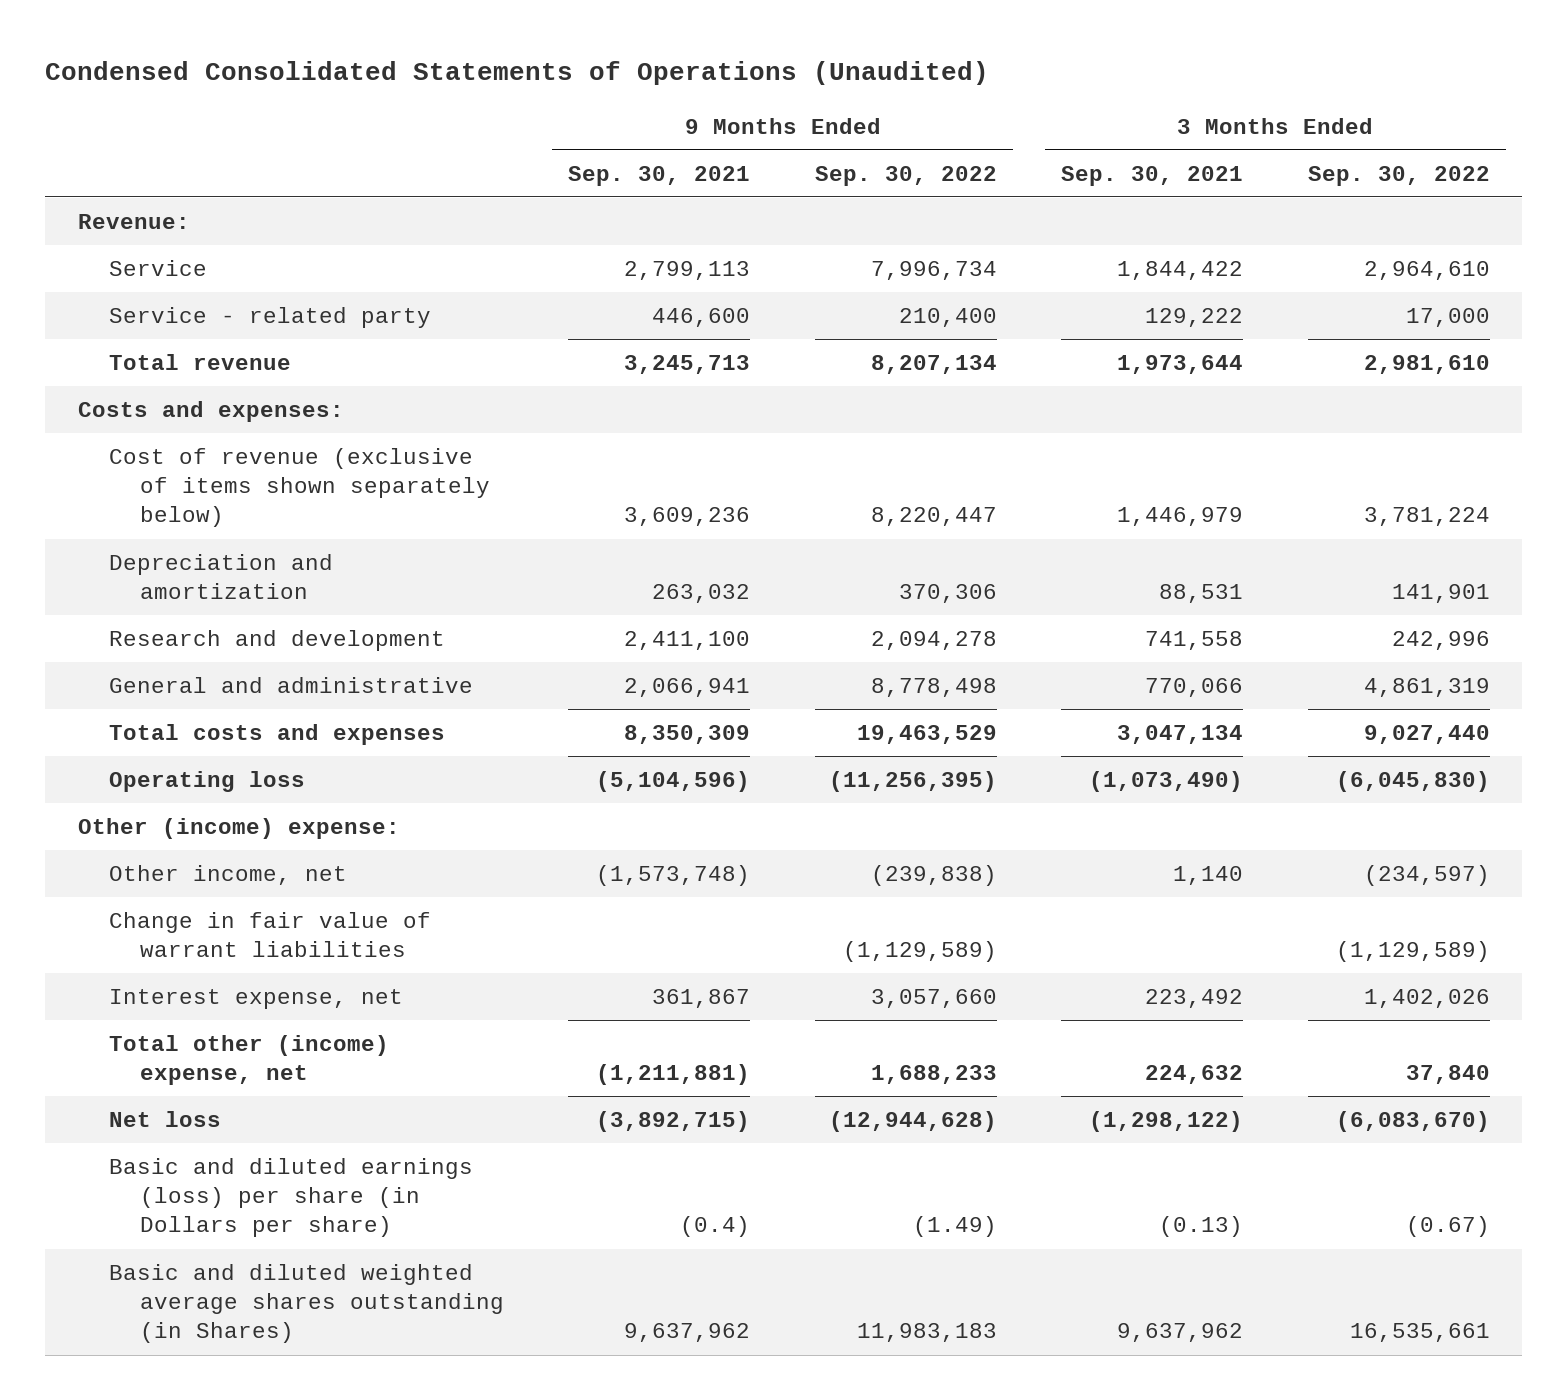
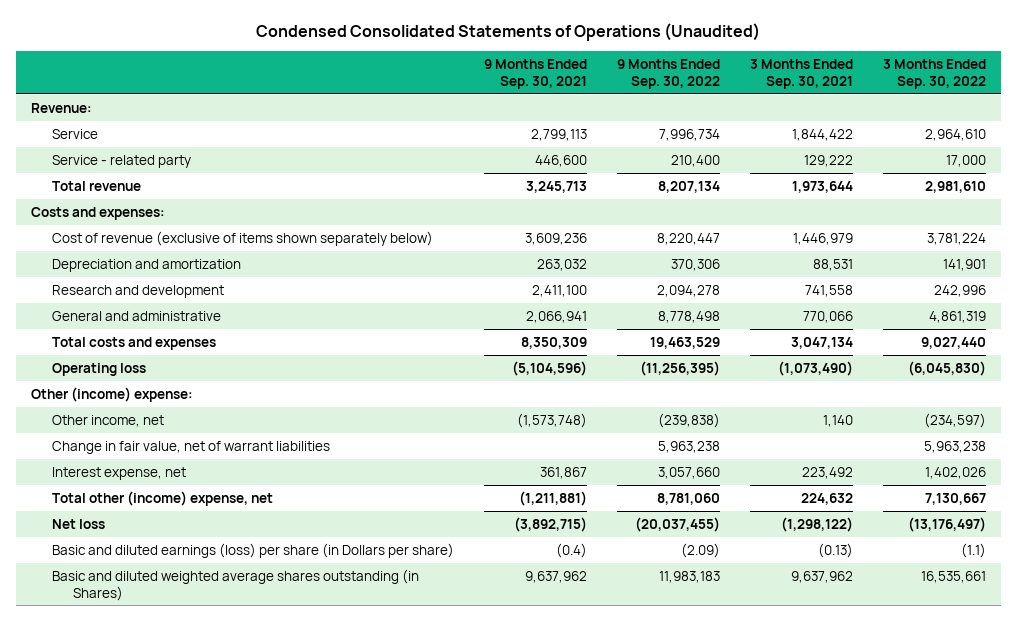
[108,911,431,958] Change in fair value of warrant liabilities -> [51,440,330,454] Change in fair value, net of warrant liabilities
[842,941,997,963] (1,129,589) -> [657,440,720,453] 5,963,238
[1335,941,1490,963] (1,129,589) -> [923,440,986,453] 5,963,238
[870,1065,997,1085] 1,688,233 -> [656,492,720,505] 8,781,060
[1405,1065,1490,1085] 37,840 -> [924,492,986,505] 7,130,667
[828,1110,997,1132] (12,944,628) -> [634,516,720,532] (20,037,455)
[1335,1110,1490,1132] (6,083,670) -> [907,516,986,532] (13,176,497)
[912,1216,997,1238] (1.49) -> [680,542,720,558] (2.09)
[1405,1216,1490,1238] (0.67) -> [960,542,986,558] (1.1)

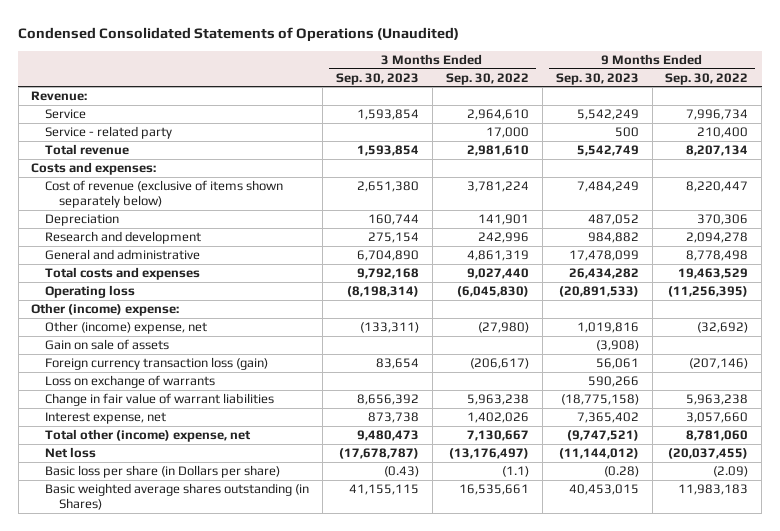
[483,58,587,89] 9 Months Ended Sep. 30, 2021 -> none
[749,58,853,89] 3 Months Ended Sep. 30, 2021 -> none
none -> [335,72,419,85] Sep. 30, 2023
none -> [555,72,639,85] Sep. 30, 2023
[51,258,241,272] Depreciation and amortization -> [45,214,120,227] Depreciation
[51,414,164,427] Other income, net -> [45,321,208,335] Other (income) expense, net
[657,412,720,428] (239,838) -> [697,322,749,334] (32,692)
[923,412,986,428] (234,597) -> [477,322,529,334] (27,980)
none -> [45,339,170,351] Gain on sale of assets
none -> [45,357,269,371] Foreign currency transaction loss (gain)
none -> [45,375,216,389] Loss on exchange of warrants
[51,440,330,454] Change in fair value, net of warrant liabilities -> [45,393,275,407] Change in fair value of warrant liabilities
[51,542,454,558] Basic and diluted earnings (loss) per share (in Dollars per share) -> [45,465,281,479] Basic loss per share (in Dollars per share)
[51,568,419,601] Basic and diluted weighted average shares outstanding (in Shares) -> [45,483,310,510] Basic weighted average shares outstanding (in Shares)

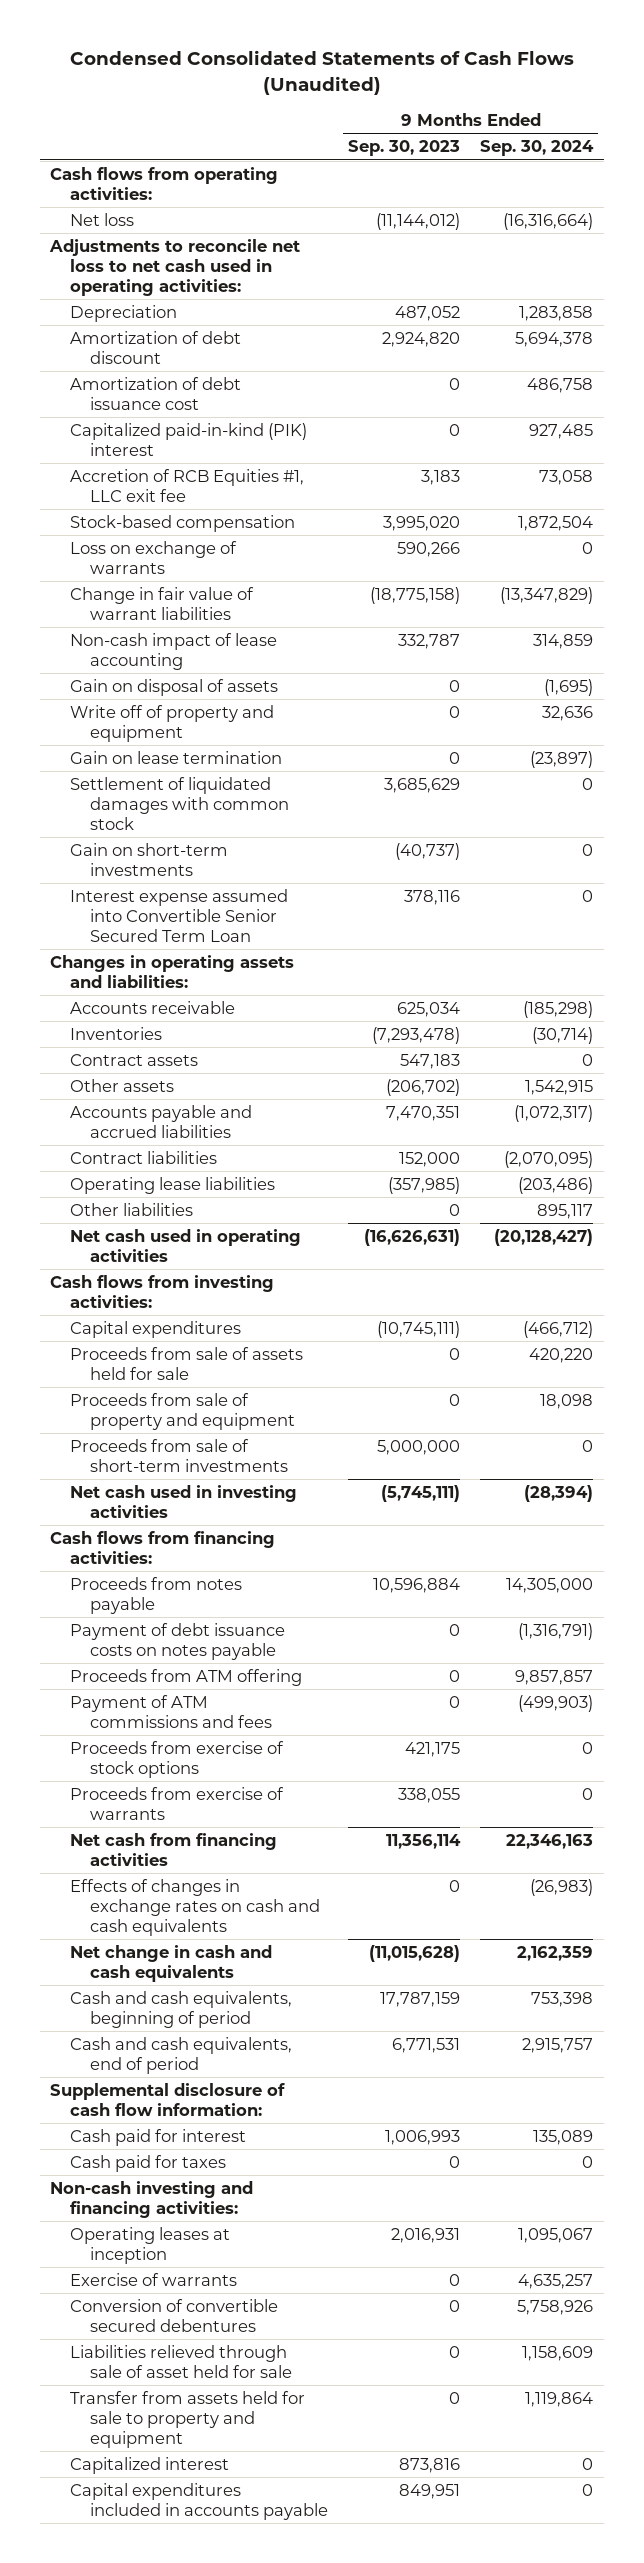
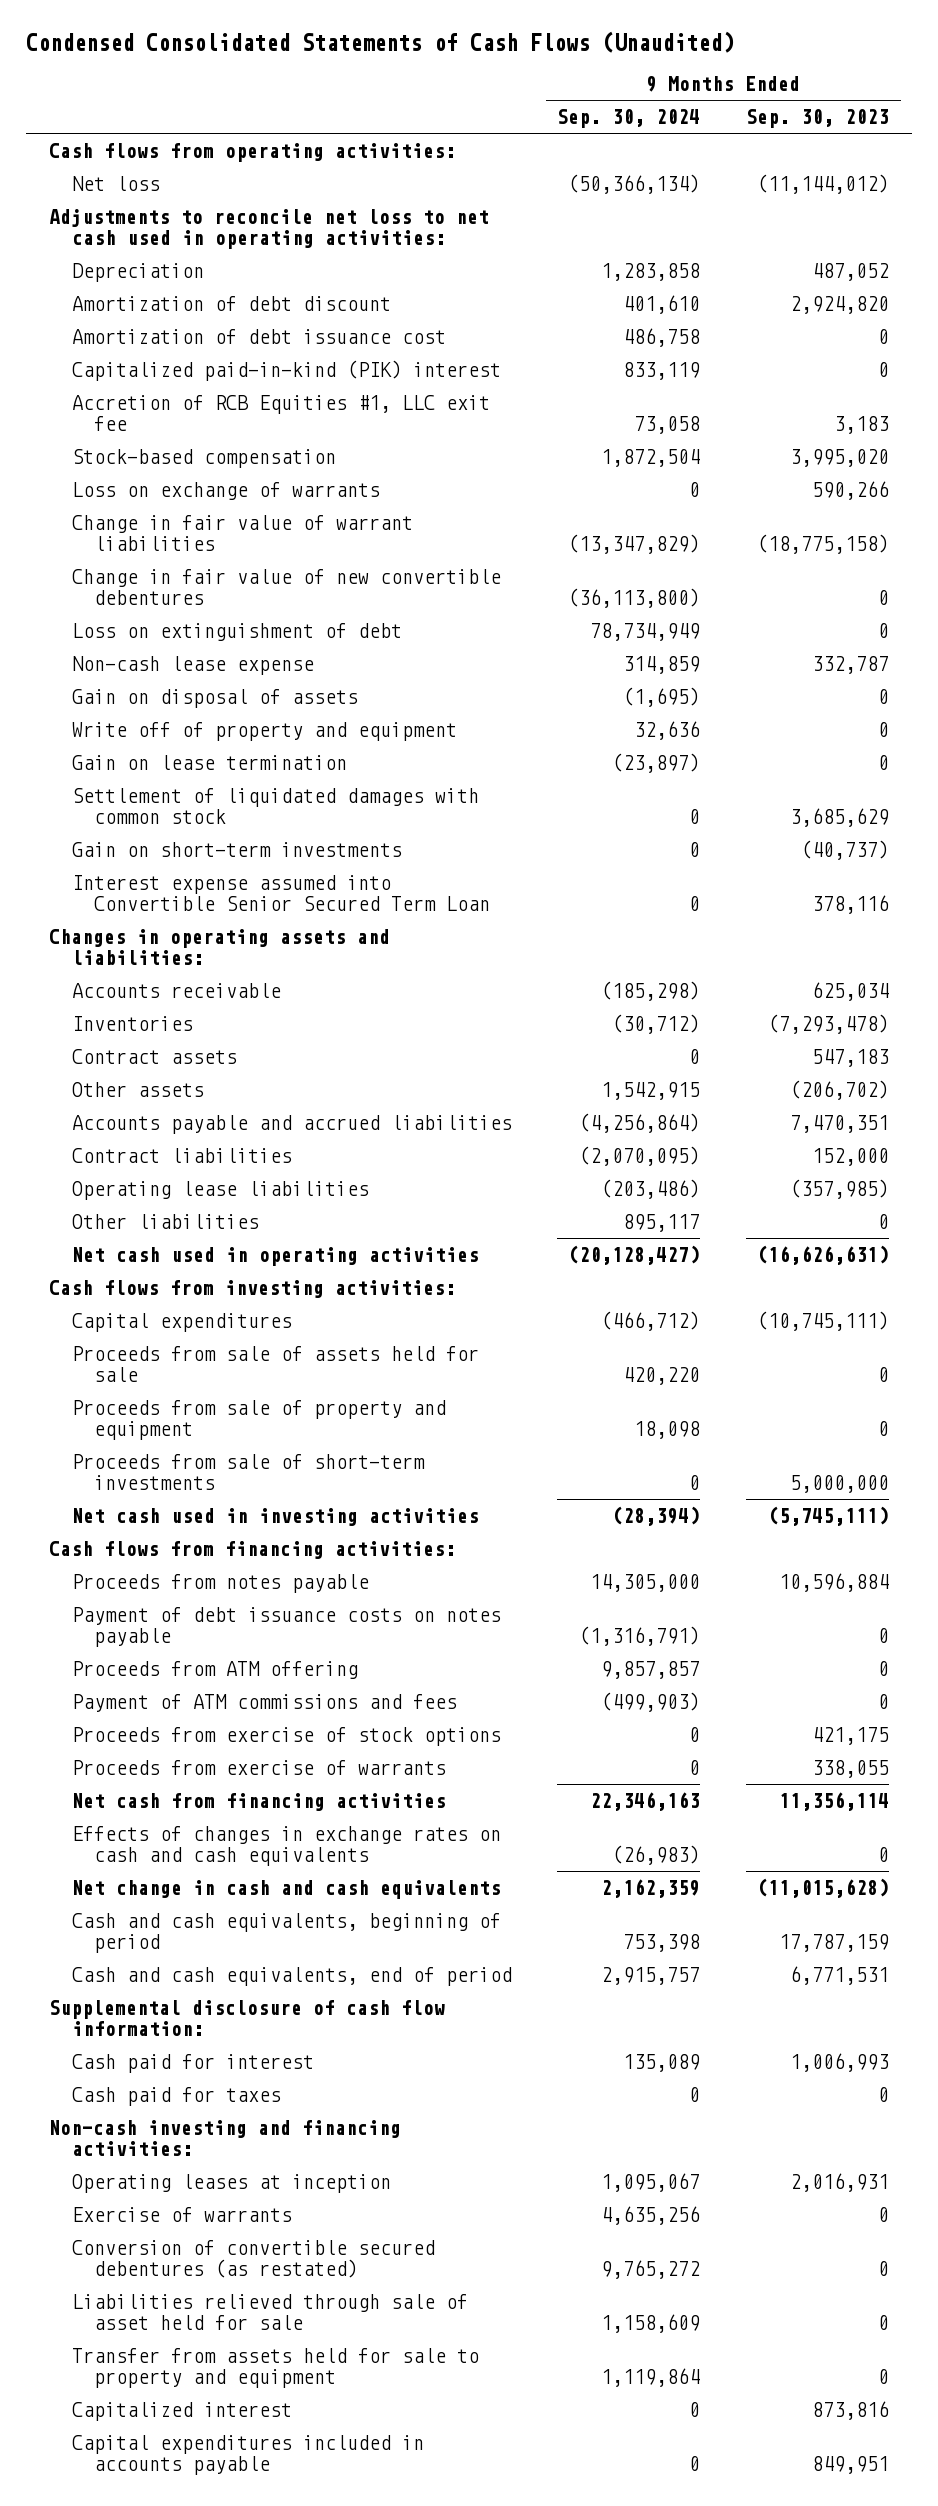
[503,212,594,230] (16,316,664) -> [568,173,701,194] (50,366,134)
[515,331,594,347] 5,694,378 -> [623,294,701,314] 401,610
[529,423,594,439] 927,485 -> [623,361,701,380] 833,119
none -> [71,568,501,605] Change in fair value of new convertible debentures
none -> [71,622,402,641] Loss on extinguishment of debt
[69,632,277,670] Non-cash impact of lease accounting -> [71,655,314,675] Non-cash lease expense
[532,1026,594,1044] (30,714) -> [612,1013,701,1034] (30,712)
[514,1104,594,1122] (1,072,317) -> [579,1112,701,1133] (4,256,864)
[518,2273,594,2289] 4,635,257 -> [601,2205,701,2225] 4,635,256
[69,2298,278,2332] Conversion of convertible secured debentures -> [71,2239,435,2278] Conversion of convertible secured debentures (as restated)
[517,2299,594,2315] 5,758,926 -> [601,2259,701,2279] 9,765,272

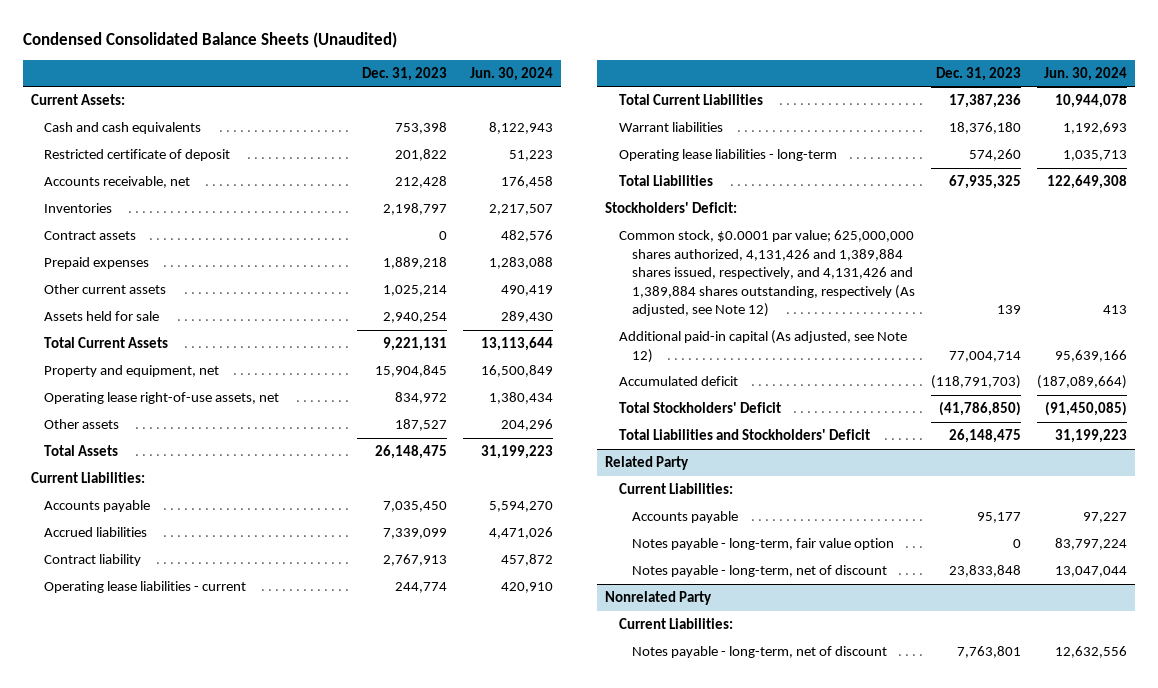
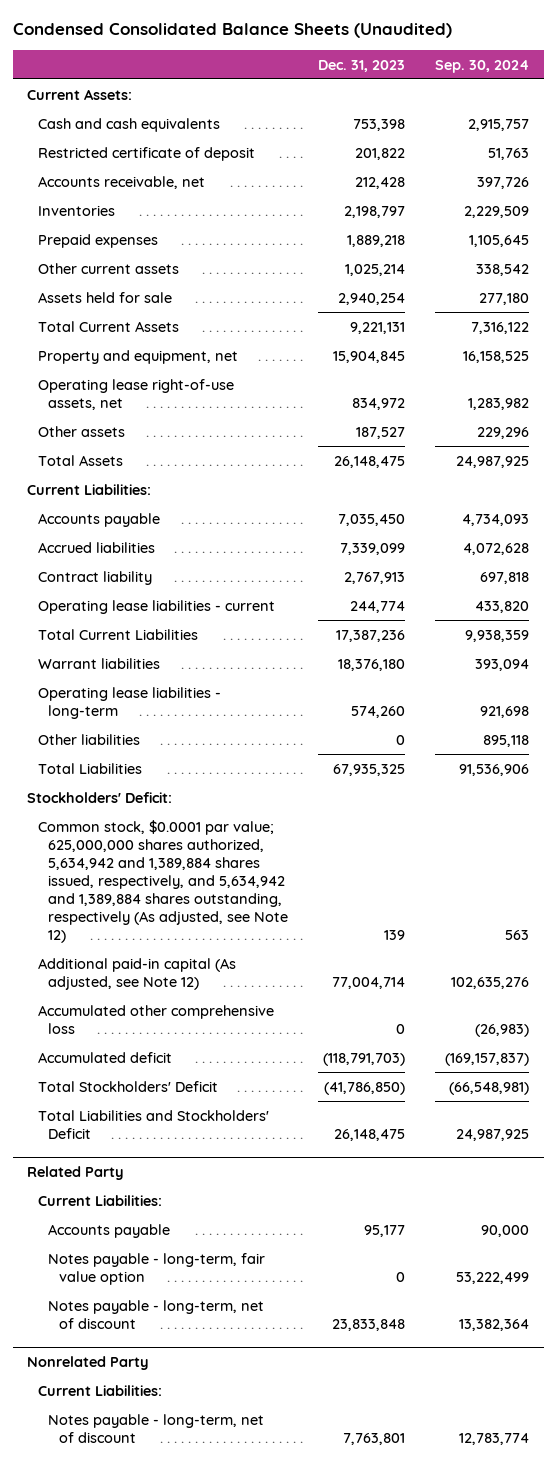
[469,66,553,81] Jun. 30, 2024 -> none
none -> [434,59,529,73] Sep. 30, 2024
[44,231,137,241] Contract assets -> none
none -> [37,733,140,745] Other liabilities
[618,230,916,318] Common stock, $0.0001 par value; 625,000,000 shares authorized, 4,131,426 and 1,389,884 shares issued, respectively, and 4,131,426 and 1,389,884 shares outstanding, respectively (As adjusted, see Note 12) -> [37,819,289,943] Common stock, $0.0001 par value; 625,000,000 shares authorized, 5,634,942 and 1,389,884 shares issued, respectively, and 5,634,942 and 1,389,884 shares outstanding, respectively (As adjusted, see Note 12)
none -> [37,1004,274,1034] Accumulated other comprehensive loss

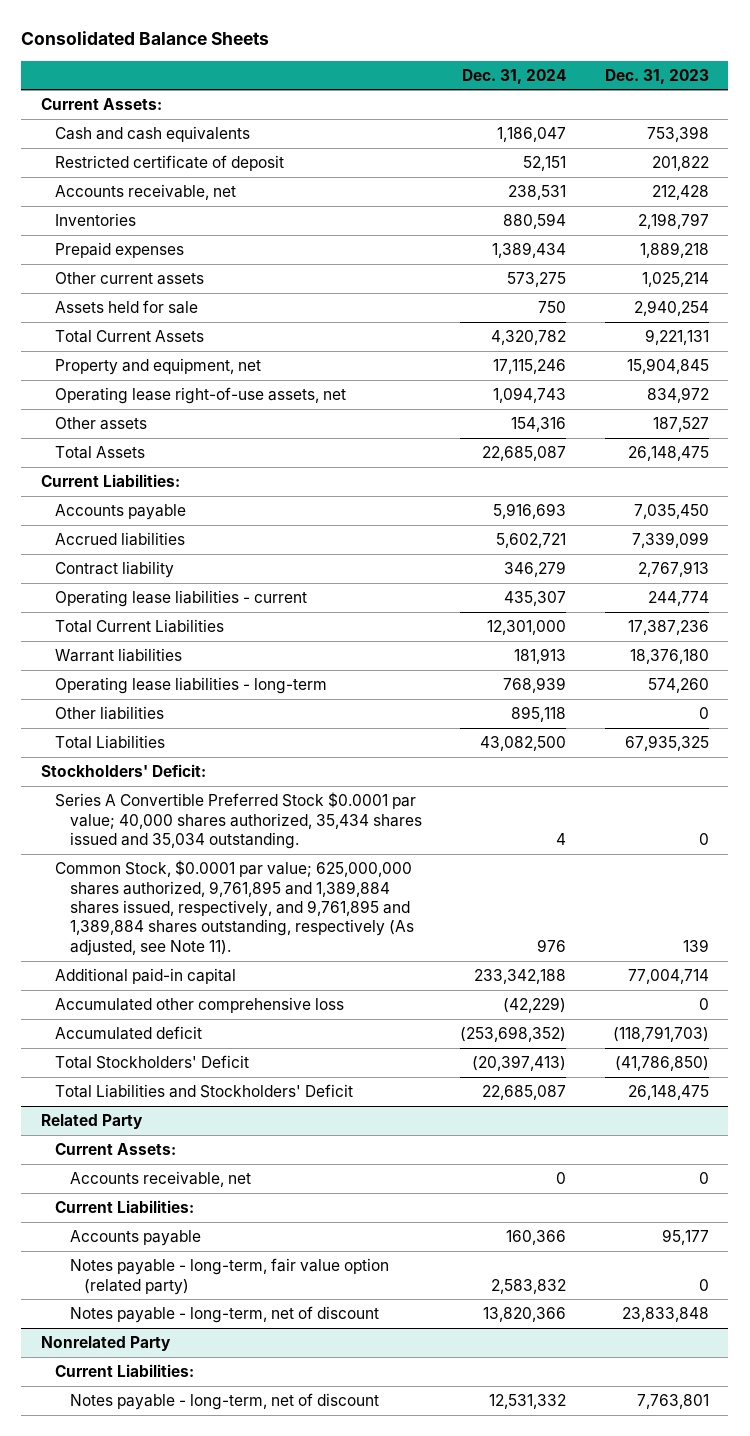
[12,23,452,39] Condensed Consolidated Balance Sheets (Unaudited) -> [21,31,270,46] Consolidated Balance Sheets
[434,59,529,73] Sep. 30, 2024 -> none
none -> [462,68,567,84] Dec. 31, 2024
none -> [55,792,422,850] Series A Convertible Preferred Stock $0.0001 par value; 40,000 shares authorized, 35,434 shares issued and 35,034 outstanding.
[37,819,289,943] Common stock, $0.0001 par value; 625,000,000 shares authorized, 5,634,942 and 1,389,884 shares issued, respectively, and 5,634,942 and 1,389,884 shares outstanding, respectively (As adjusted, see Note 12) -> [55,860,414,956] Common Stock, $0.0001 par value; 625,000,000 shares authorized, 9,761,895 and 1,389,884 shares issued, respectively, and 9,761,895 and 1,389,884 shares outstanding, respectively (As adjusted, see Note 11).
[37,957,236,990] Additional paid-in capital (As adjusted, see Note 12) -> [55,968,237,985] Additional paid-in capital
none -> [55,1143,177,1156] Current Assets:
none -> [69,1171,251,1188] Accounts receivable, net
[48,1252,266,1285] Notes payable - long-term, fair value option -> [69,1258,389,1295] Notes payable - long-term, fair value option (related party)

